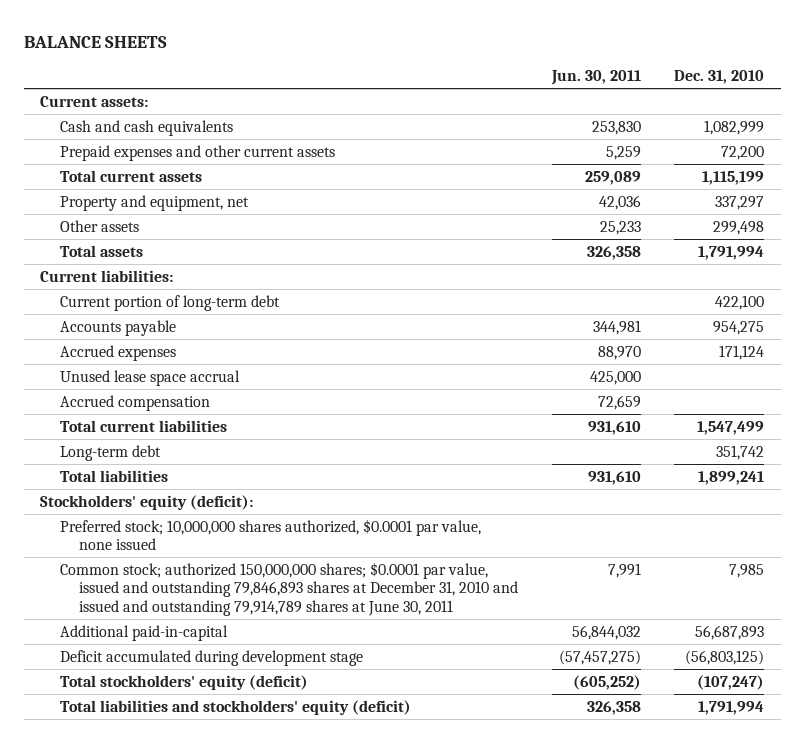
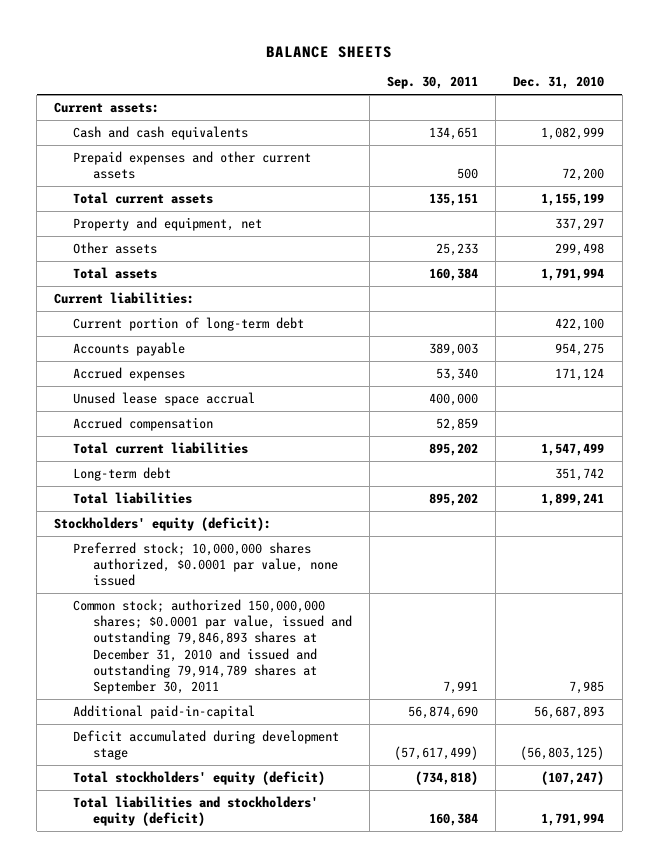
[550,70,641,86] Jun. 30, 2011 -> none
none -> [387,76,479,90] Sep. 30, 2011
[702,170,765,185] 1,115,199 -> [541,192,605,206] 1,155,199
[59,561,519,616] Common stock; authorized 150,000,000 shares; $0.0001 par value, issued and outstanding 79,846,893 shares at December 31, 2010 and issued and outstanding 79,914,789 shares at June 30, 2011 -> [73,598,352,695] Common stock; authorized 150,000,000 shares; $0.0001 par value, issued and outstanding 79,846,893 shares at December 31, 2010 and issued and outstanding 79,914,789 shares at September 30, 2011

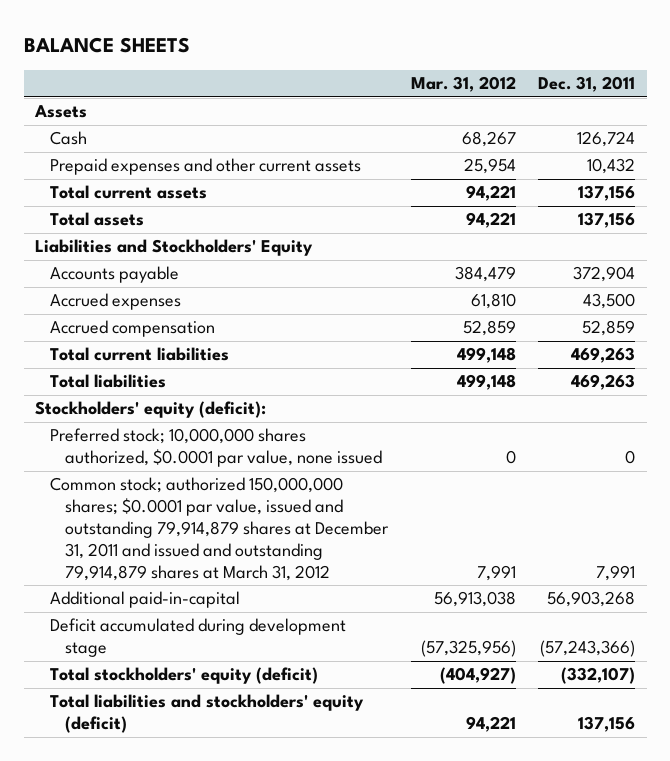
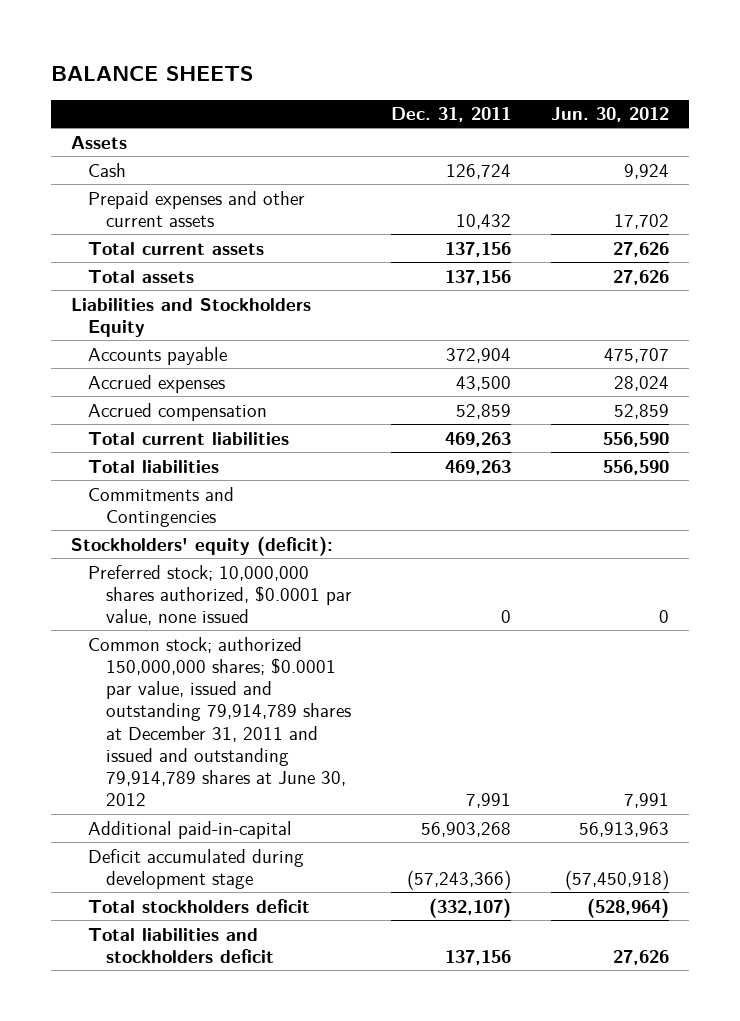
[410,76,516,93] Mar. 31, 2012 -> none
none -> [551,107,670,123] Jun. 30, 2012
[34,239,313,257] Liabilities and Stockholders' Equity -> [71,297,312,337] Liabilities and Stockholders Equity
none -> [88,486,235,527] Commitments and Contingencies
[50,477,390,581] Common stock; authorized 150,000,000 shares; $0.0001 par value, issued and outstanding 79,914,879 shares at December 31, 2011 and issued and outstanding 79,914,879 shares at March 31, 2012 -> [88,636,351,807] Common stock; authorized 150,000,000 shares; $0.0001 par value, issued and outstanding 79,914,789 shares at December 31, 2011 and issued and outstanding 79,914,789 shares at June 30, 2012
[50,667,319,685] Total stockholders' equity (deficit) -> [88,898,311,913] Total stockholders deficit
[50,694,365,734] Total liabilities and stockholders' equity (deficit) -> [88,927,274,963] Total liabilities and stockholders deficit

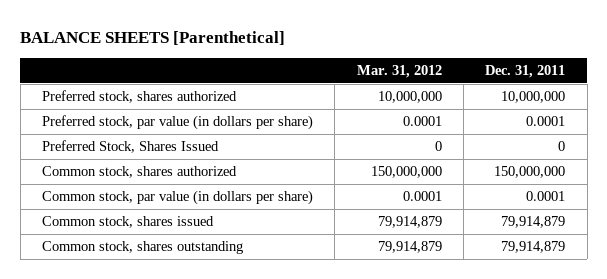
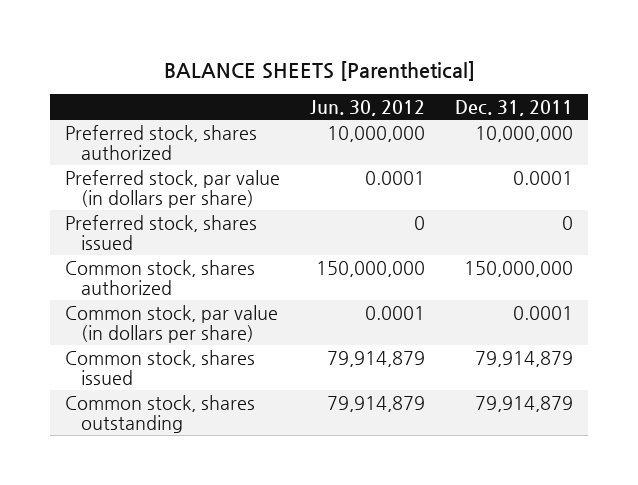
[356,64,442,78] Mar. 31, 2012 -> none
none -> [310,100,426,117] Jun. 30, 2012
[42,140,220,154] Preferred Stock, Shares Issued -> [65,214,258,251] Preferred stock, shares issued

